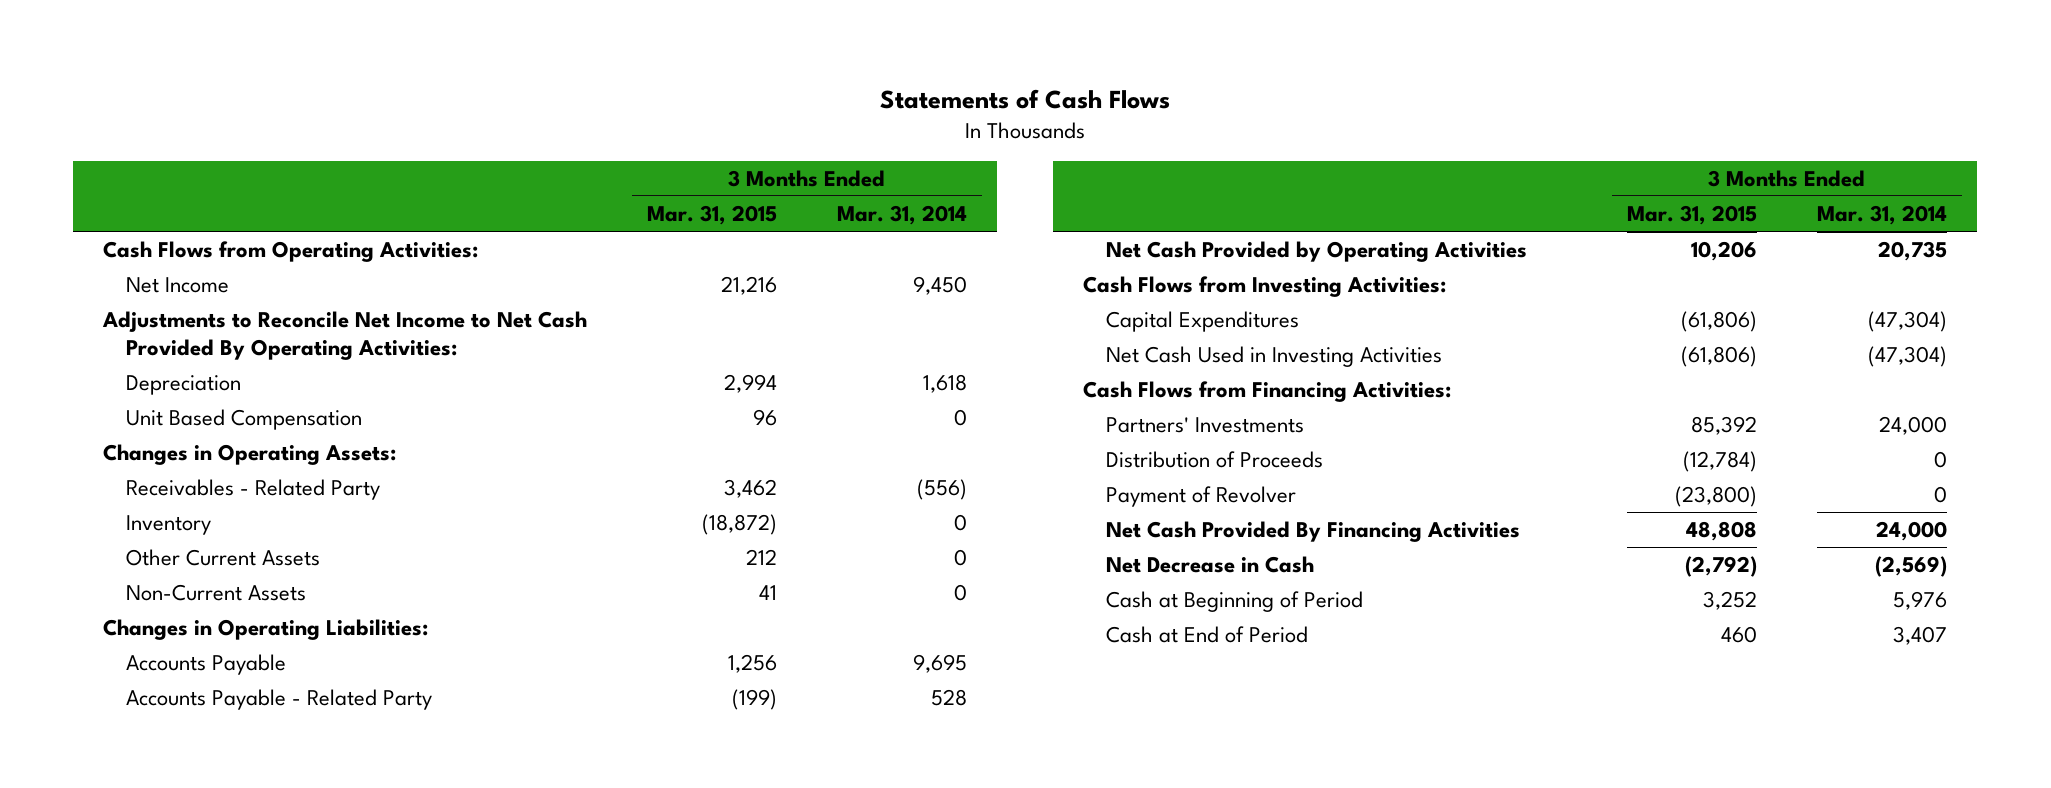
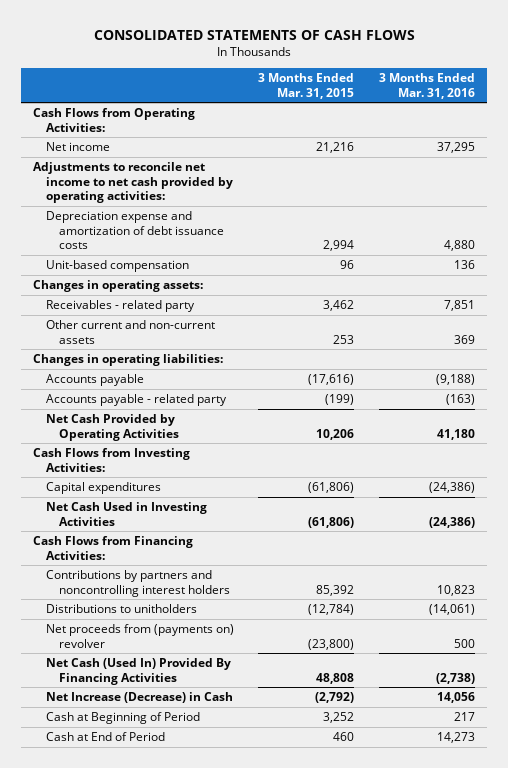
[880,89,1171,110] Statements of Cash Flows -> [93,29,415,40] CONSOLIDATED STATEMENTS OF CASH FLOWS
[837,204,968,225] Mar. 31, 2014 -> none
none -> [378,73,475,99] 3 Months Ended Mar. 31, 2016
[125,514,211,535] Inventory -> none
[125,583,306,601] Non-Current Assets -> none
[125,276,229,293] Net Income -> [46,142,111,152] Net income
[102,310,588,361] Adjustments to Reconcile Net Income to Net Cash Provided By Operating Activities: -> [33,162,234,204] Adjustments to reconcile net income to net cash provided by operating activities:
[125,374,241,395] Depreciation -> [46,211,225,250] Depreciation expense and amortization of debt issuance costs
[125,408,362,430] Unit Based Compensation -> [46,260,190,273] Unit-based compensation
[103,443,397,465] Changes in Operating Assets: -> [33,280,204,293] Changes in operating assets:
[125,478,380,500] Receivables - Related Party -> [46,300,196,313] Receivables - related party
[125,548,320,566] Other Current Assets -> [46,320,216,344] Other current and non-current assets
[746,548,778,565] 212 -> [333,334,355,344] 253
[103,618,429,640] Changes in Operating Liabilities: -> [33,354,224,367] Changes in operating liabilities:
[125,653,286,675] Accounts Payable -> [46,374,145,387] Accounts payable
[728,653,778,673] 1,256 -> [308,374,355,386] (17,616)
[125,688,432,710] Accounts Payable - Related Party -> [46,394,228,407] Accounts payable - related party
[1105,310,1299,332] Capital Expenditures -> [46,482,162,495] Capital expenditures
[1105,416,1304,433] Partners' Investments -> [46,570,231,597] Contributions by partners and noncontrolling interest holders
[1105,450,1323,468] Distribution of Proceeds -> [46,604,198,614] Distributions to unitholders
[1105,485,1296,507] Payment of Revolver -> [46,624,235,648] Net proceeds from (payments on) revolver
[1105,520,1520,542] Net Cash Provided By Financing Activities -> [46,658,232,685] Net Cash (Used In) Provided By Financing Activities
[1105,555,1314,573] Net Decrease in Cash -> [46,692,234,704] Net Increase (Decrease) in Cash

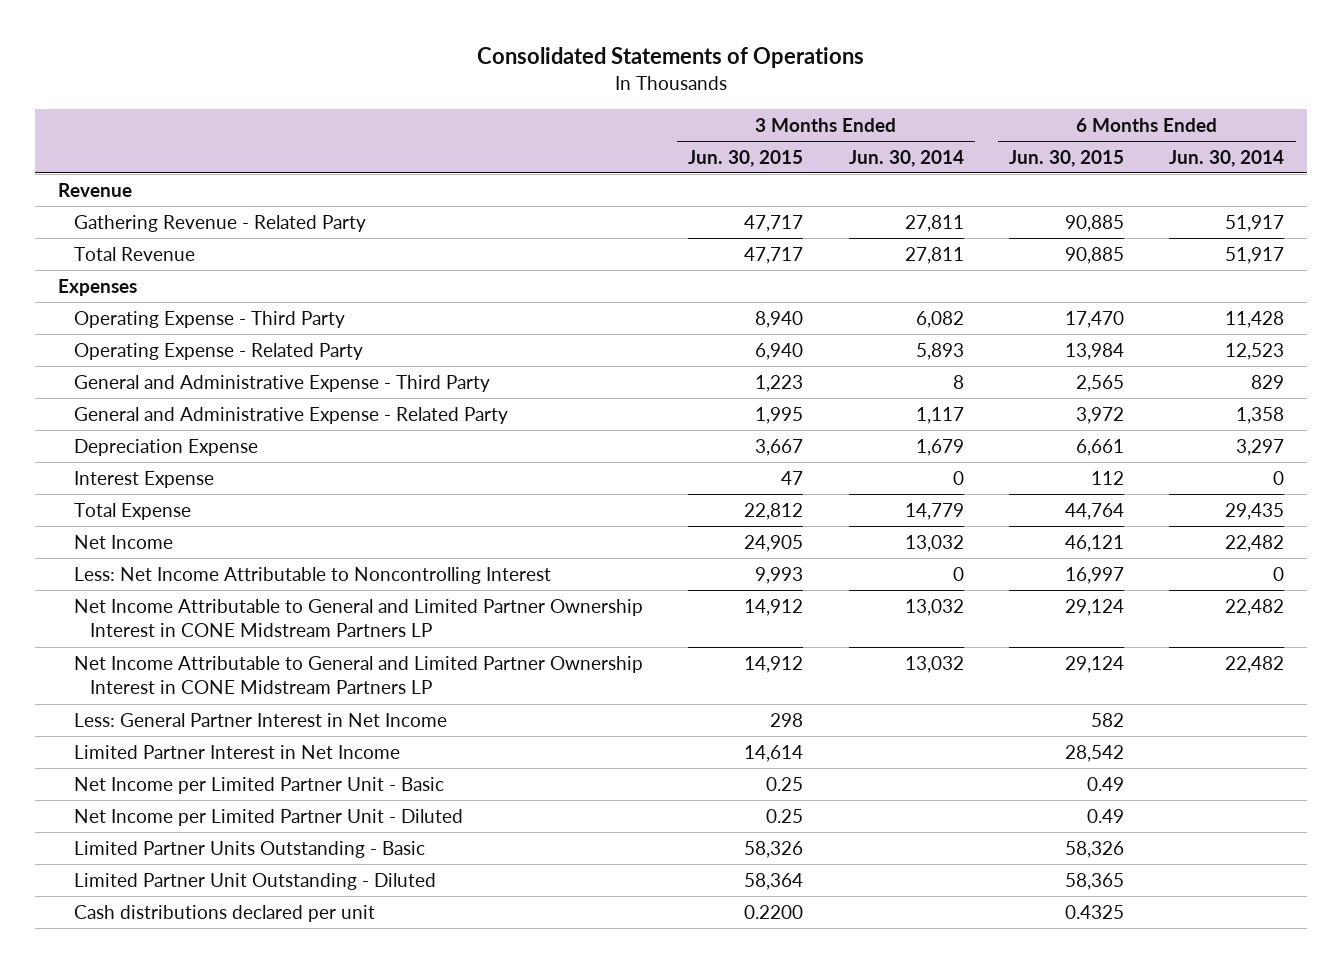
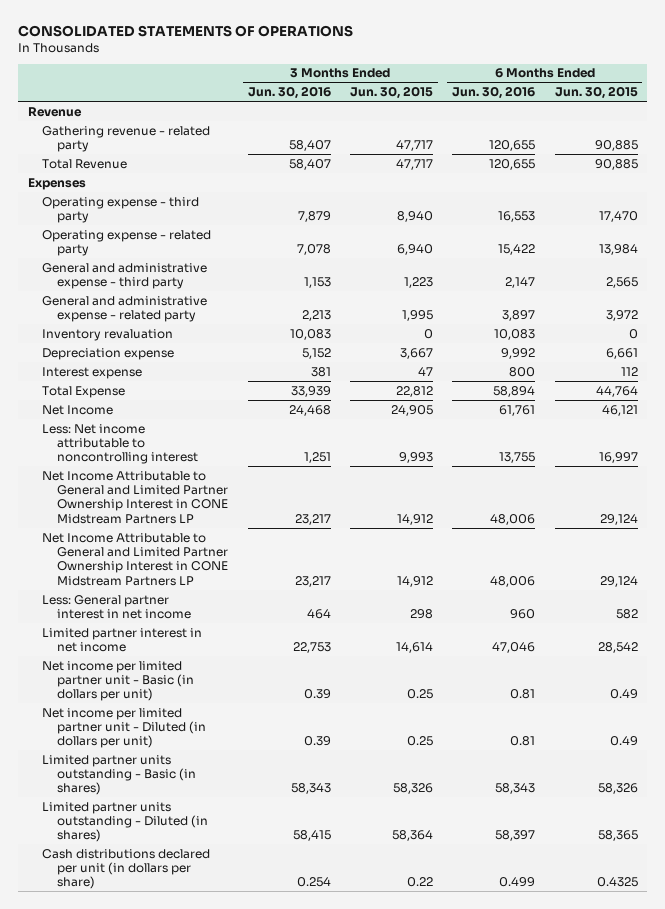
[477,47,865,69] Consolidated Statements of Operations -> [17,25,353,38] CONSOLIDATED STATEMENTS OF OPERATIONS
[848,149,964,167] Jun. 30, 2014 -> none
[1169,149,1285,167] Jun. 30, 2014 -> none
none -> [247,86,331,100] Jun. 30, 2016
none -> [452,86,536,100] Jun. 30, 2016
[73,214,366,232] Gathering Revenue - Related Party -> [42,125,211,152] Gathering revenue - related party
[73,310,345,328] Operating Expense - Third Party -> [42,196,200,223] Operating expense - third party
[73,342,363,360] Operating Expense - Related Party -> [42,229,212,256] Operating expense - related party
[73,374,490,392] General and Administrative Expense - Third Party -> [42,262,208,289] General and administrative expense - third party
[73,406,508,424] General and Administrative Expense - Related Party -> [42,295,208,322] General and administrative expense - related party
none -> [42,328,174,341] Inventory revaluation
[73,438,258,456] Depreciation Expense -> [42,347,175,360] Depreciation expense
[73,470,214,488] Interest Expense -> [42,366,143,379] Interest expense
[73,566,551,584] Less: Net Income Attributable to Noncontrolling Interest -> [42,423,199,465] Less: Net income attributable to noncontrolling interest
[73,712,447,727] Less: General Partner Interest in Net Income -> [42,594,192,619] Less: General partner interest in net income
[73,744,400,759] Limited Partner Interest in Net Income -> [42,627,203,652] Limited partner interest in net income
[73,776,444,794] Net Income per Limited Partner Unit - Basic -> [42,660,195,702] Net income per limited partner unit - Basic (in dollars per unit)
[73,808,463,826] Net Income per Limited Partner Unit - Diluted -> [42,707,207,749] Net income per limited partner unit - Diluted (in dollars per unit)
[73,840,425,858] Limited Partner Units Outstanding - Basic -> [42,754,197,796] Limited partner units outstanding - Basic (in shares)
[73,872,436,890] Limited Partner Unit Outstanding - Diluted -> [42,801,209,843] Limited partner units outstanding - Diluted (in shares)
[73,904,375,922] Cash distributions declared per unit -> [42,848,211,890] Cash distributions declared per unit (in dollars per share)
[744,904,804,919] 0.2200 -> [406,877,433,888] 0.22

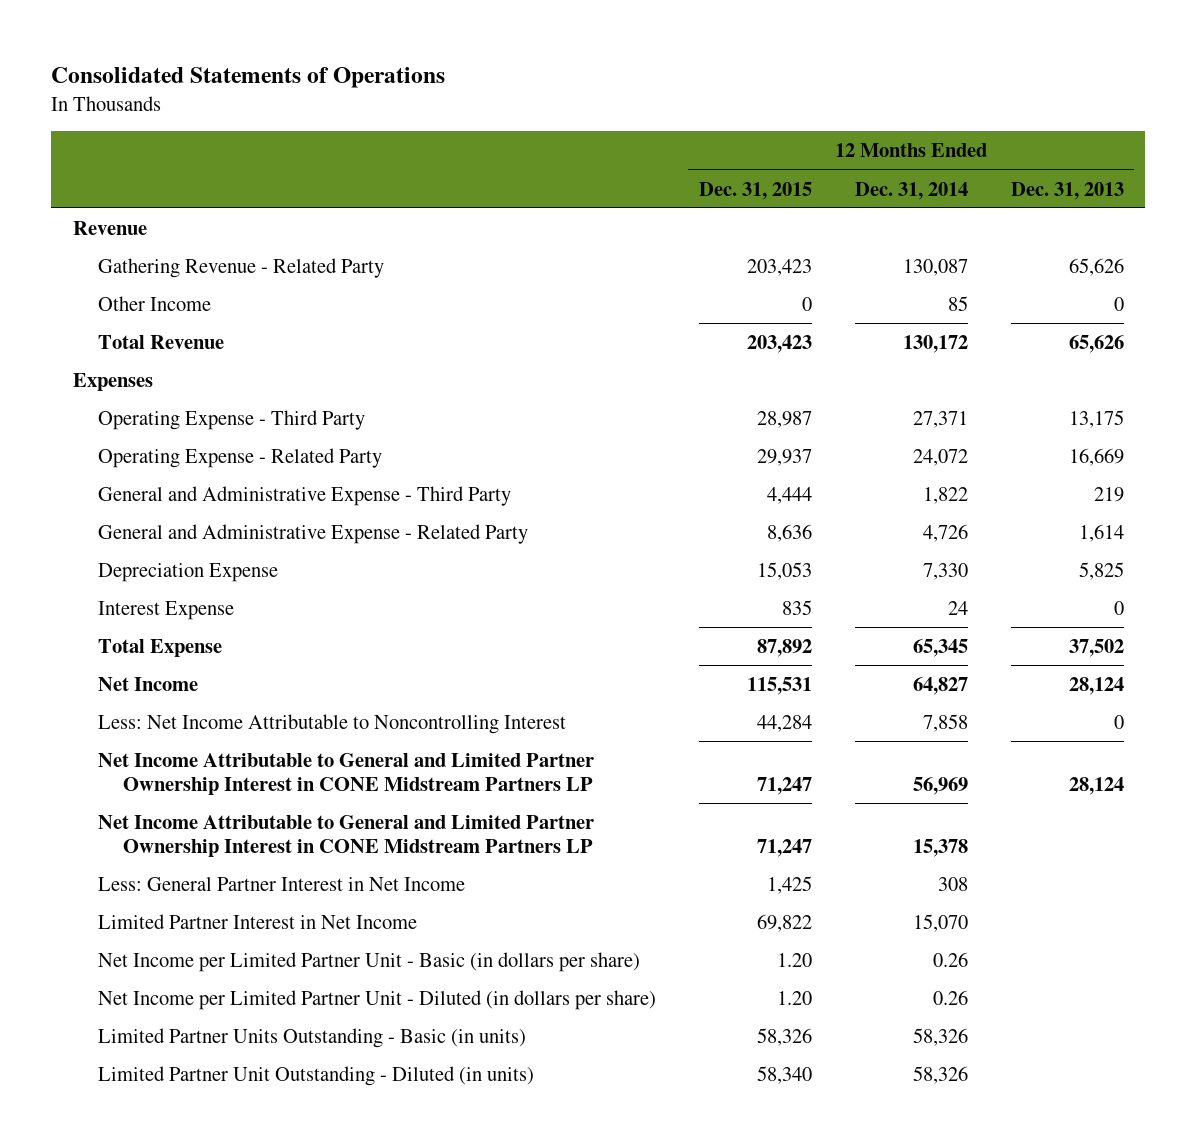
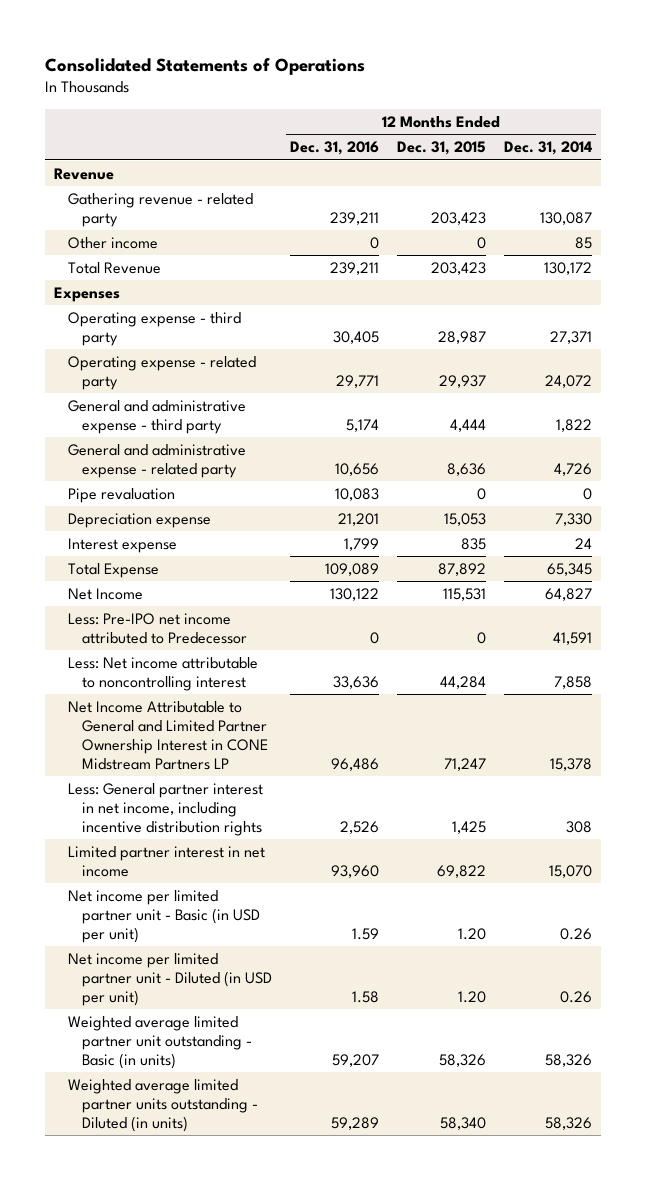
[1010,181,1124,200] Dec. 31, 2013 -> none
none -> [290,141,380,156] Dec. 31, 2016
[97,257,384,278] Gathering Revenue - Related Party -> [68,193,254,228] Gathering revenue - related party
[97,295,211,311] Other Income -> [68,237,159,250] Other income
[97,409,365,430] Operating Expense - Third Party -> [68,312,242,347] Operating expense - third party
[97,447,382,468] Operating Expense - Related Party -> [68,356,257,391] Operating expense - related party
[97,485,511,506] General and Administrative Expense - Third Party -> [68,400,247,435] General and administrative expense - third party
[97,523,528,544] General and Administrative Expense - Related Party -> [68,444,247,479] General and administrative expense - related party
none -> [68,488,176,504] Pipe revaluation
[97,562,278,582] Depreciation Expense -> [68,513,212,529] Depreciation expense
[97,600,234,620] Interest Expense -> [68,538,178,554] Interest expense
[97,752,594,795] Net Income Attributable to General and Limited Partner Ownership Interest in CONE Midstream Partners LP -> none
none -> [68,613,248,645] Less: Pre-IPO net income attributed to Predecessor
[97,713,566,734] Less: Net Income Attributable to Noncontrolling Interest -> [68,657,259,692] Less: Net income attributable to noncontrolling interest
[97,876,465,891] Less: General Partner Interest in Net Income -> [68,783,264,837] Less: General partner interest in net income, including incentive distribution rights
[97,913,417,929] Limited Partner Interest in Net Income -> [68,846,266,878] Limited partner interest in net income
[97,951,640,972] Net Income per Limited Partner Unit - Basic (in dollars per share) -> [68,890,261,944] Net income per limited partner unit - Basic (in USD per unit)
[97,989,656,1010] Net Income per Limited Partner Unit - Diluted (in dollars per share) -> [68,953,273,1007] Net income per limited partner unit - Diluted (in USD per unit)
[97,1027,526,1048] Limited Partner Units Outstanding - Basic (in units) -> [68,1016,253,1070] Weighted average limited partner unit outstanding - Basic (in units)
[97,1065,534,1086] Limited Partner Unit Outstanding - Diluted (in units) -> [68,1079,259,1133] Weighted average limited partner units outstanding - Diluted (in units)

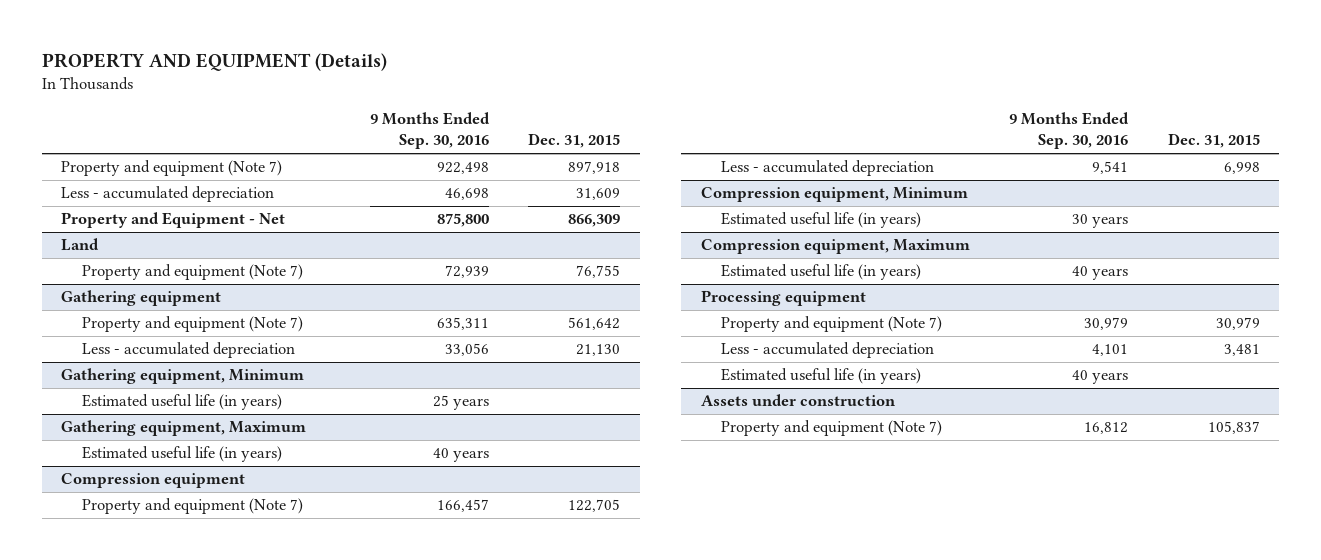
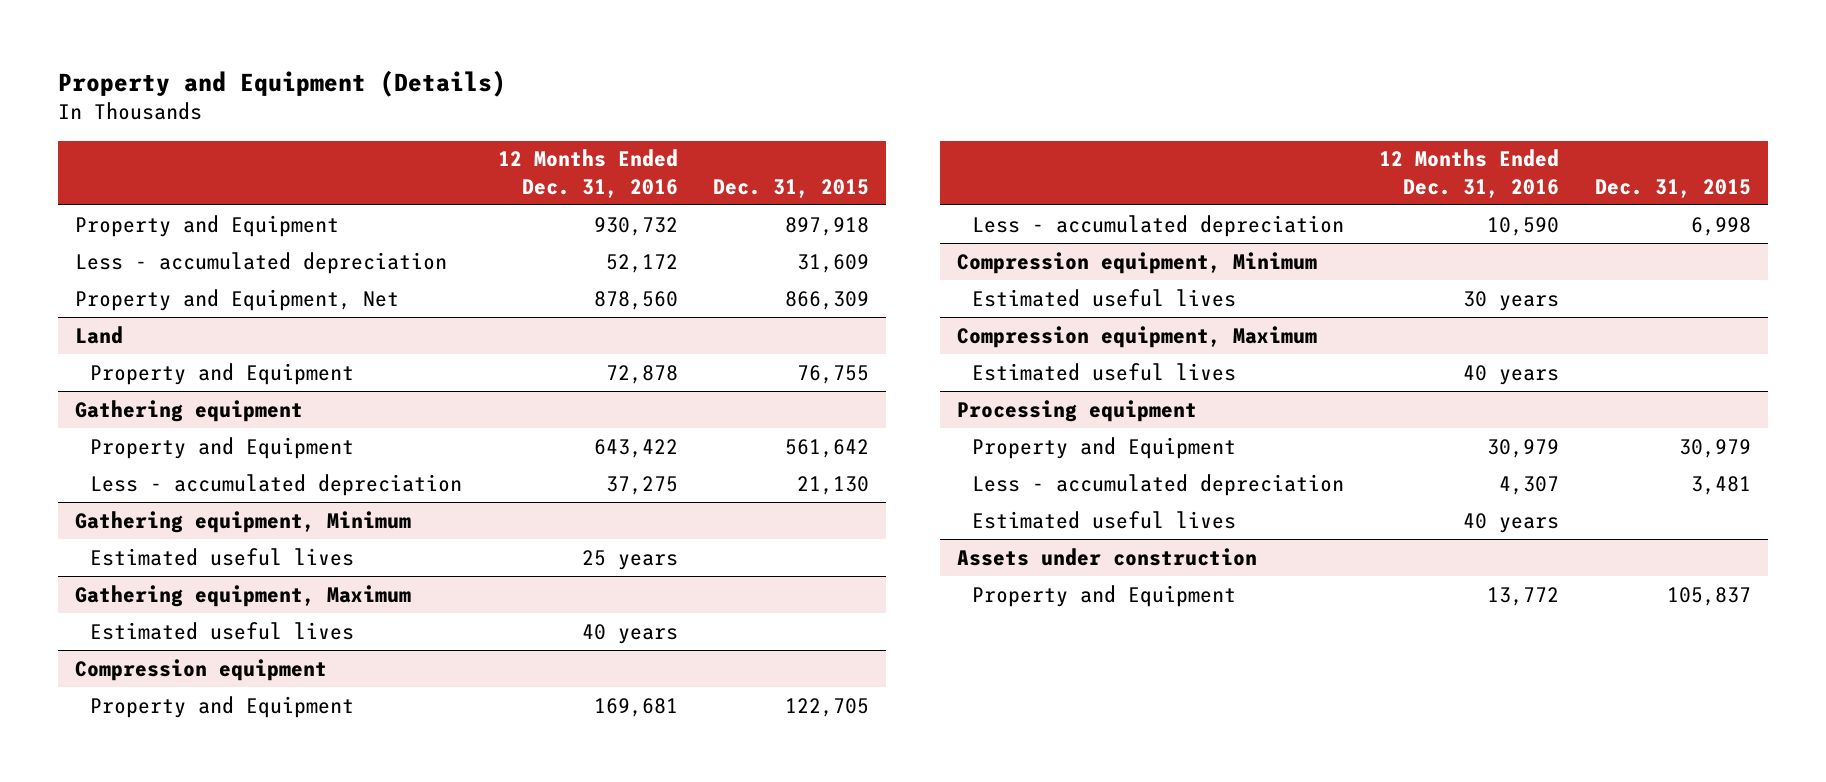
[41,53,387,72] PROPERTY AND EQUIPMENT (Details) -> [57,69,506,97] Property and Equipment (Details)
[369,112,490,150] 9 Months Ended Sep. 30, 2016 -> none
none -> [497,149,678,198] 12 Months Ended Dec. 31, 2016
[61,160,283,177] Property and equipment (Note 7) -> [75,214,340,237] Property and Equipment
[61,212,286,229] Property and Equipment - Net -> [75,288,400,311] Property and Equipment, Net
[82,264,304,281] Property and equipment (Note 7) -> [90,362,355,385] Property and Equipment
[82,316,304,333] Property and equipment (Note 7) -> [90,436,355,459] Property and Equipment
[82,394,283,411] Estimated useful life (in years) -> [90,547,355,566] Estimated useful lives
[82,446,283,463] Estimated useful life (in years) -> [90,621,355,640] Estimated useful lives
[82,498,304,515] Property and equipment (Note 7) -> [90,695,355,718] Property and Equipment
[721,212,922,229] Estimated useful life (in years) -> [972,288,1237,307] Estimated useful lives
[721,264,922,281] Estimated useful life (in years) -> [972,362,1237,381] Estimated useful lives
[721,316,943,333] Property and equipment (Note 7) -> [972,436,1237,459] Property and Equipment
[721,368,922,385] Estimated useful life (in years) -> [972,510,1237,529] Estimated useful lives
[721,420,943,437] Property and equipment (Note 7) -> [972,584,1237,607] Property and Equipment

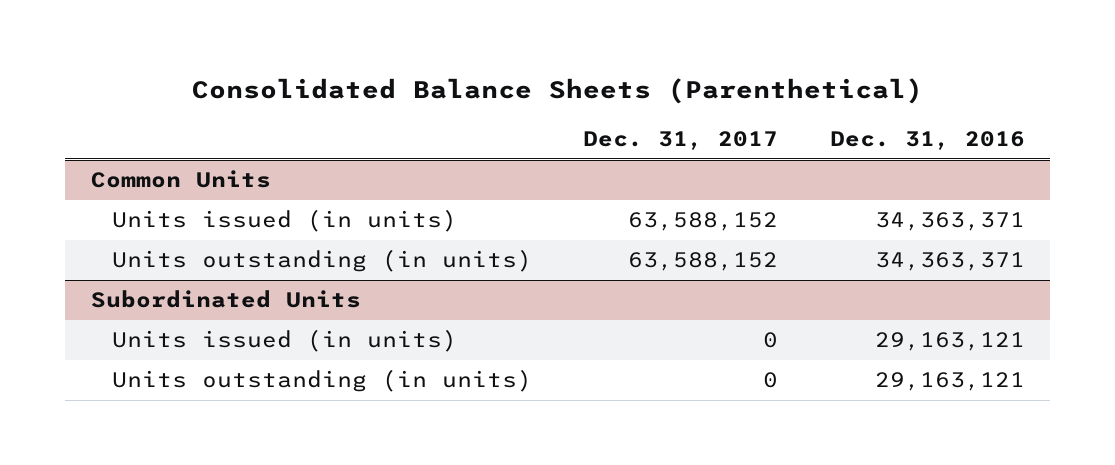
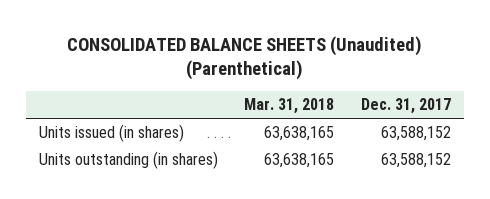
[191,77,923,104] Consolidated Balance Sheets (Parenthetical) -> [66,35,422,81] CONSOLIDATED BALANCE SHEETS (Unaudited) (Parenthetical)
[829,131,1025,151] Dec. 31, 2016 -> none
none -> [244,98,335,115] Mar. 31, 2018
[90,170,271,189] Common Units -> none
[90,290,361,309] Subordinated Units -> none
[112,329,458,353] Units issued (in units) -> none
[112,369,533,393] Units outstanding (in units) -> none
[112,209,458,233] Units issued (in units) -> [38,124,184,143] Units issued (in shares)
[112,249,533,273] Units outstanding (in units) -> [38,151,218,170] Units outstanding (in shares)

